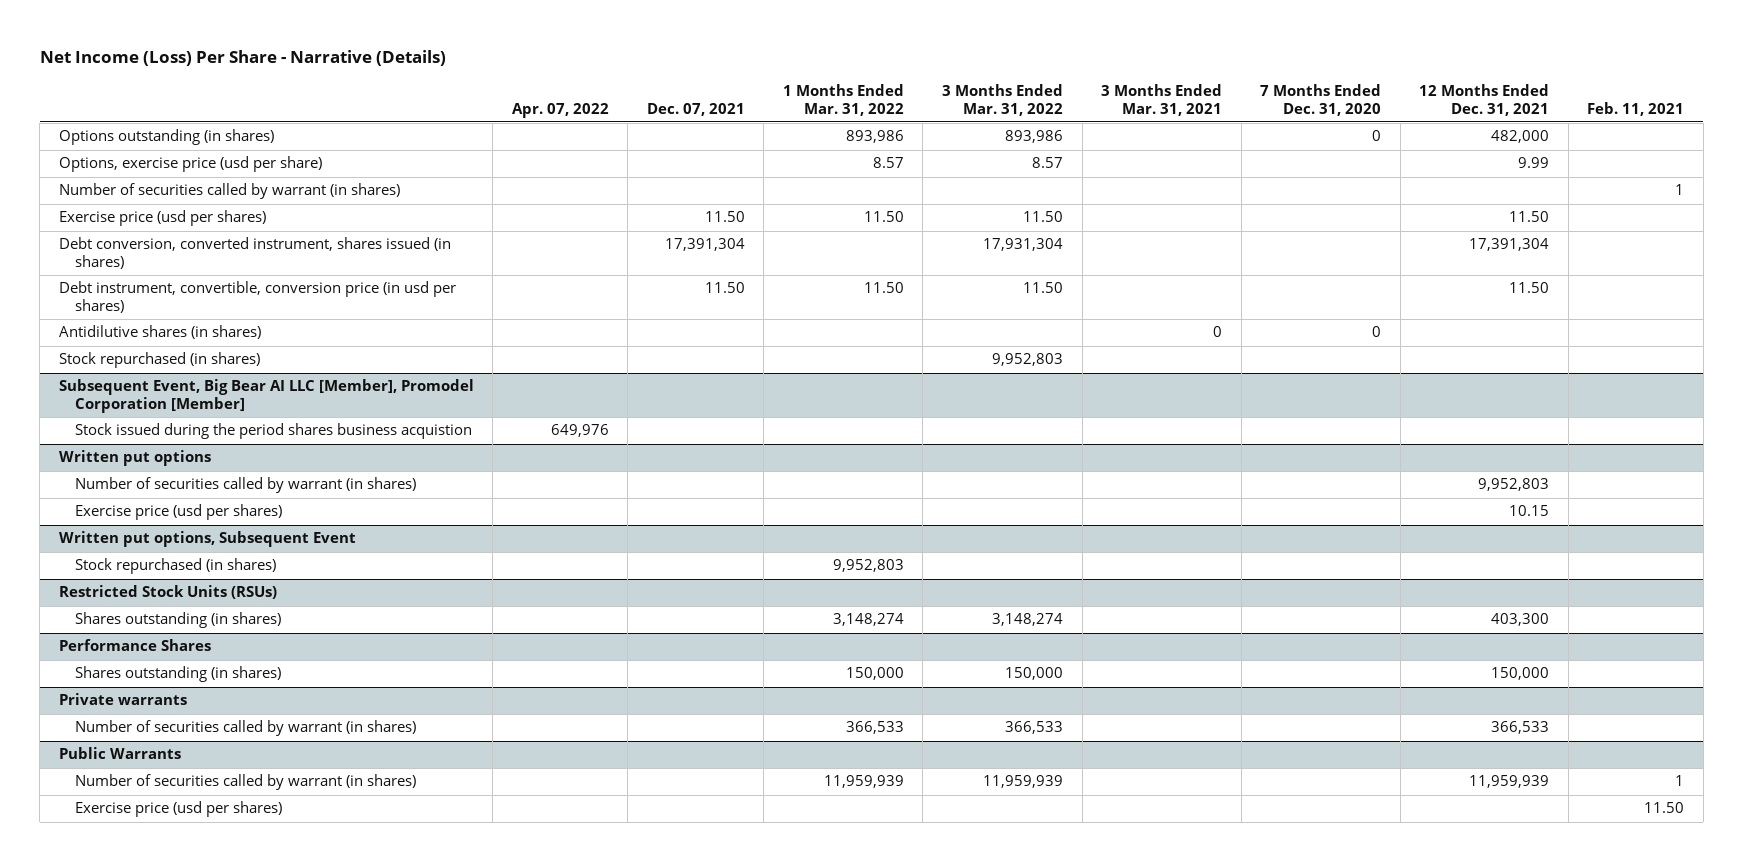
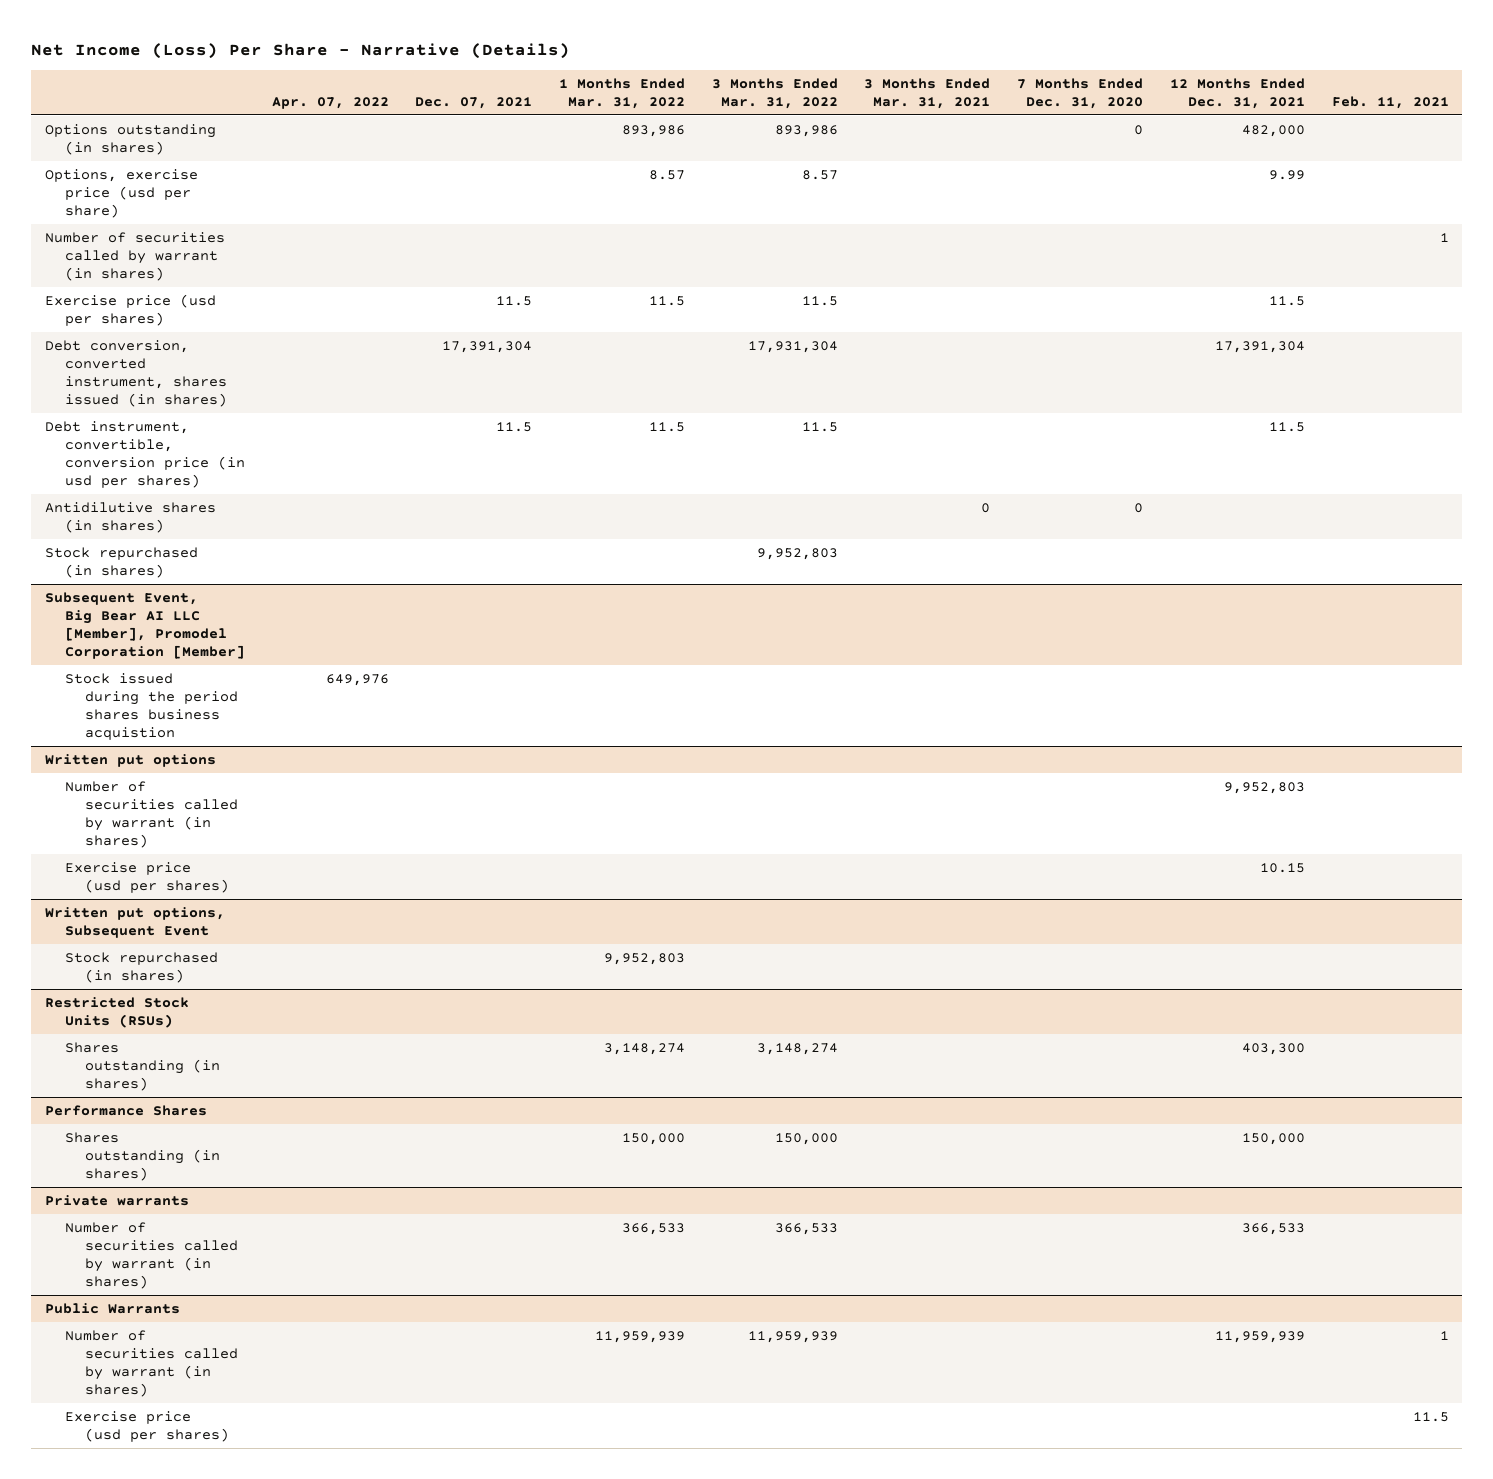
[704,211,745,223] 11.50 -> [496,295,533,306] 11.5
[863,211,904,223] 11.50 -> [648,295,685,306] 11.5
[1022,211,1063,223] 11.50 -> [801,295,838,306] 11.5
[1509,211,1550,223] 11.50 -> [1268,295,1305,306] 11.5
[704,282,745,294] 11.50 -> [496,421,533,432] 11.5
[863,282,904,294] 11.50 -> [648,421,685,432] 11.5
[1022,282,1063,294] 11.50 -> [801,421,838,432] 11.5
[1509,282,1550,294] 11.50 -> [1268,421,1305,432] 11.5
[1644,802,1685,814] 11.50 -> [1412,1411,1449,1422] 11.5

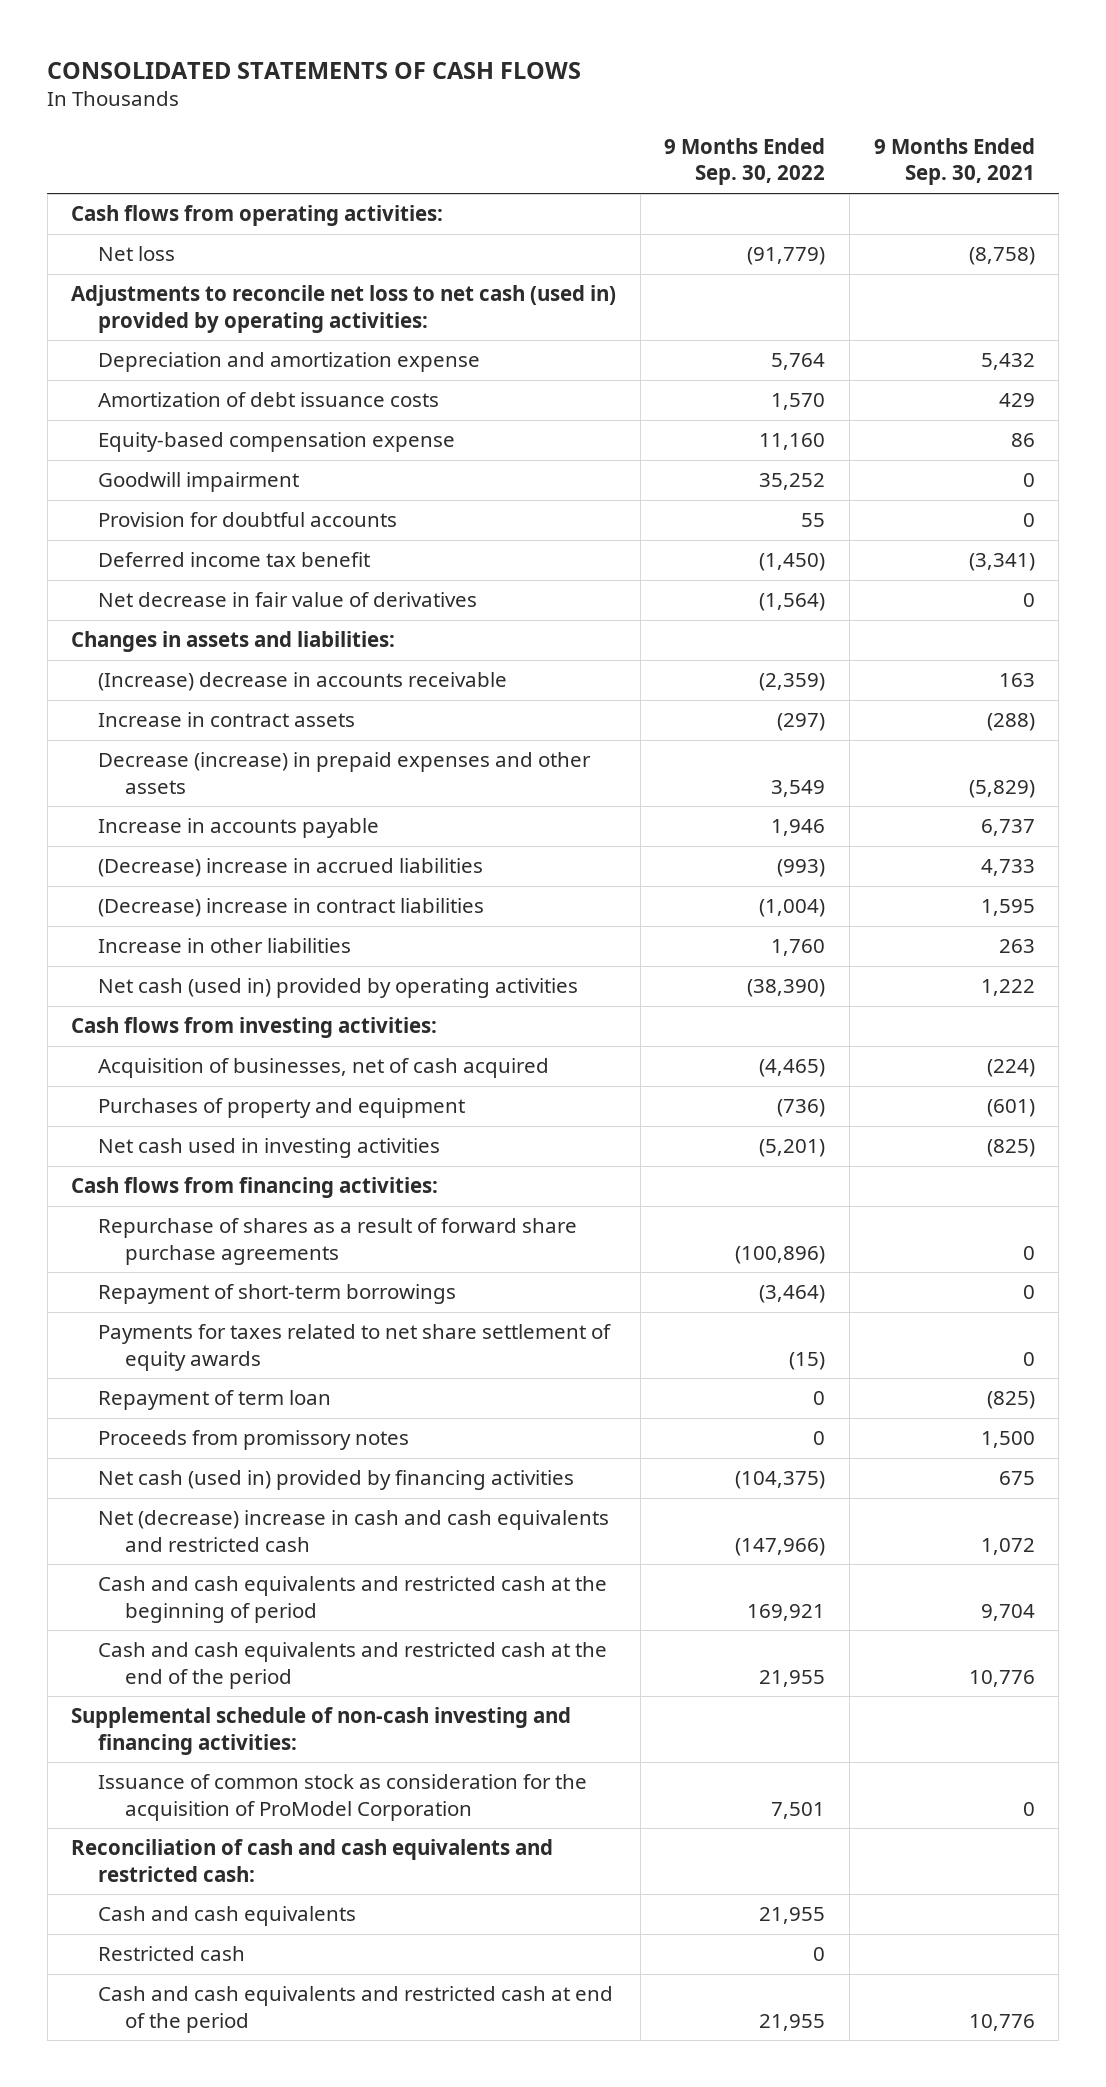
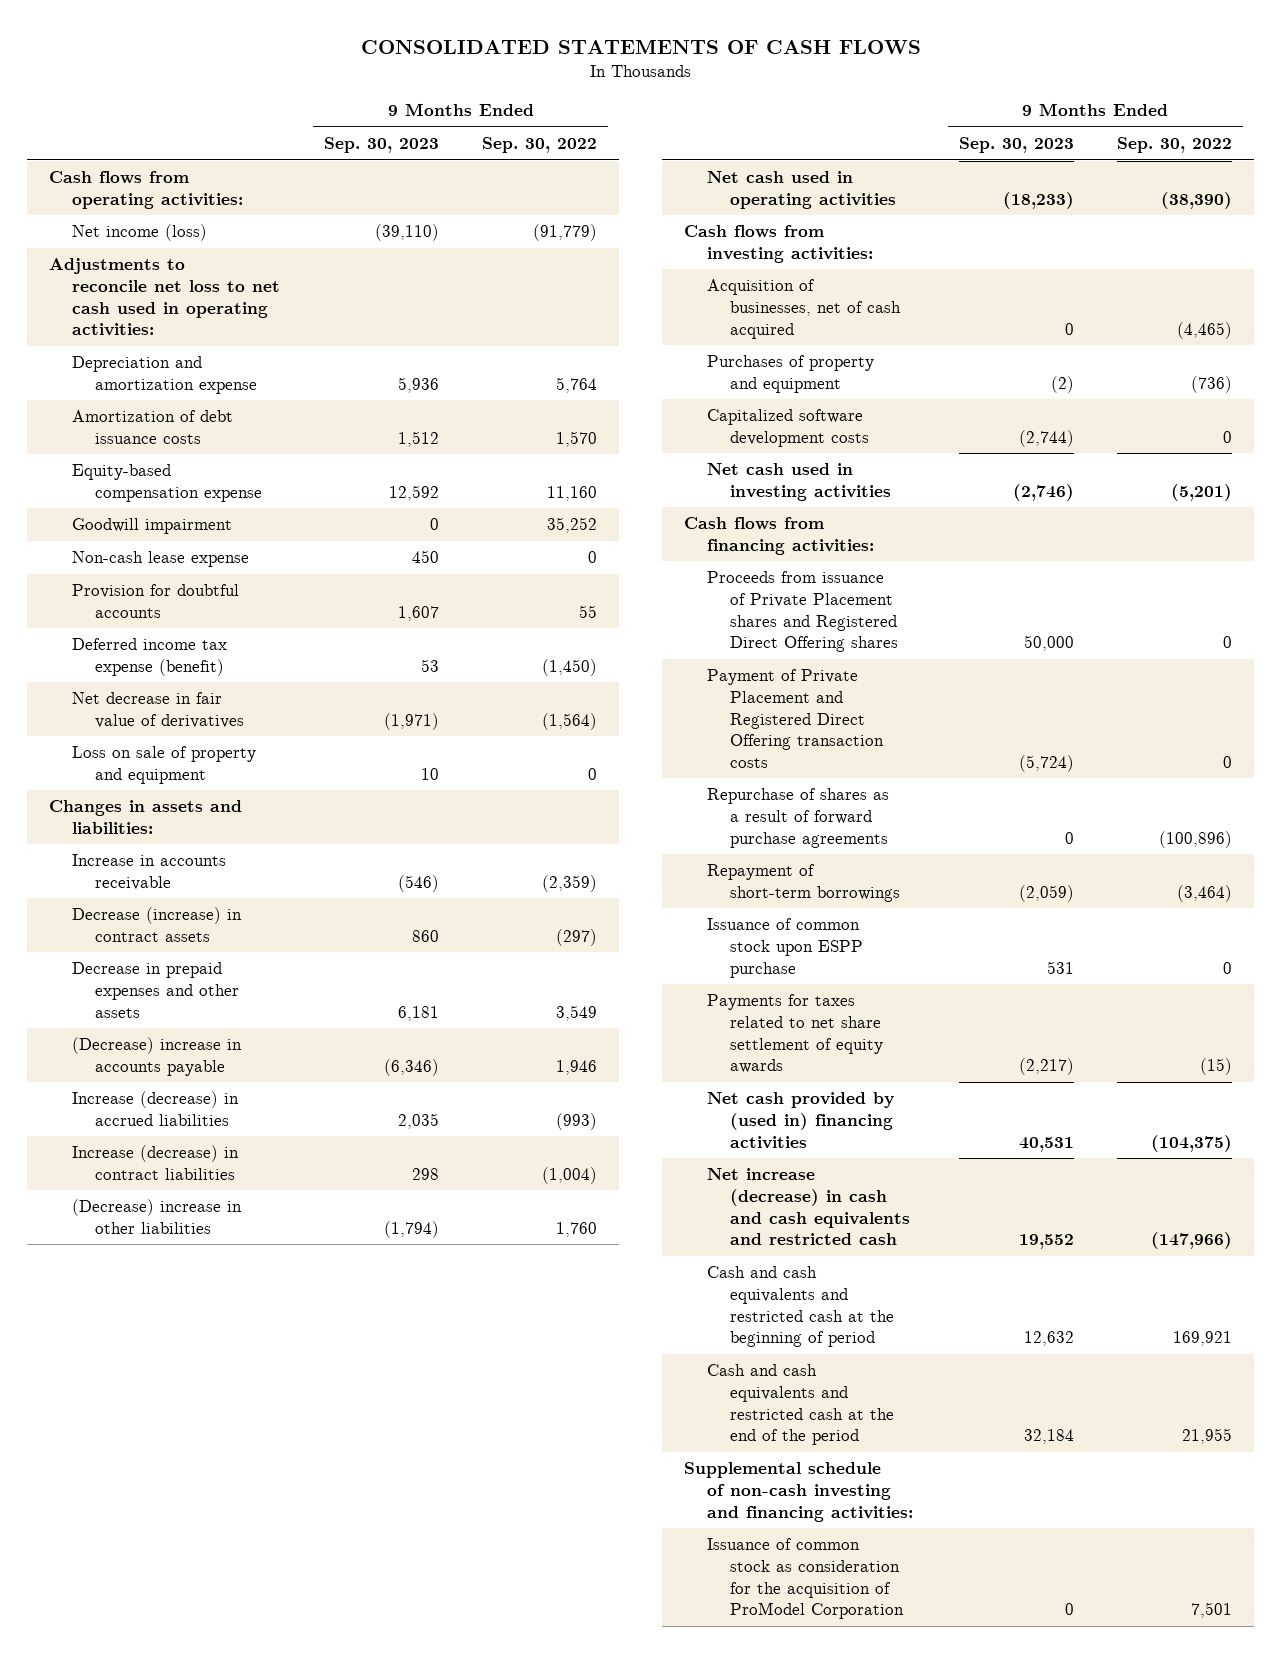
[873,138,1035,186] 9 Months Ended Sep. 30, 2021 -> none
none -> [323,137,439,154] Sep. 30, 2023
[98,246,176,262] Net loss -> [72,224,208,242] Net income (loss)
[71,285,617,333] Adjustments to reconcile net loss to net cash (used in) provided by operating activities: -> [49,258,281,337] Adjustments to reconcile net loss to net cash used in operating activities:
none -> [72,551,250,568] Non-cash lease expense
[98,552,371,568] Deferred income tax benefit -> [72,638,228,676] Deferred income tax expense (benefit)
none -> [72,746,257,784] Loss on sale of property and equipment
[98,672,508,692] (Increase) decrease in accounts receivable -> [72,854,227,890] Increase in accounts receivable
[98,712,356,728] Increase in contract assets -> [72,907,243,942] Decrease (increase) in contract assets
[98,752,592,794] Decrease (increase) in prepaid expenses and other assets -> [72,962,239,1018] Decrease in prepaid expenses and other assets
[98,818,380,839] Increase in accounts payable -> [72,1037,243,1076] (Decrease) increase in accounts payable
[98,858,484,878] (Decrease) increase in accrued liabilities -> [72,1091,240,1126] Increase (decrease) in accrued liabilities
[98,898,485,918] (Decrease) increase in contract liabilities -> [72,1145,240,1180] Increase (decrease) in contract liabilities
[98,938,352,954] Increase in other liabilities -> [72,1199,243,1234] (Decrease) increase in other liabilities
[98,978,579,999] Net cash (used in) provided by operating activities -> [706,171,896,209] Net cash used in operating activities
none -> [706,409,869,447] Capitalized software development costs
none -> [706,571,898,653] Proceeds from issuance of Private Placement shares and Registered Direct Offering shares
none -> [706,669,884,768] Payment of Private Placement and Registered Direct Offering transaction costs
[98,1218,578,1265] Repurchase of shares as a result of forward share purchase agreements -> [706,788,889,848] Repurchase of shares as a result of forward purchase agreements
none -> [706,918,863,978] Issuance of common stock upon ESPP purchase
[98,1390,332,1411] Repayment of term loan -> none
[98,1430,410,1451] Proceeds from promissory notes -> none
[98,1470,575,1491] Net cash (used in) provided by financing activities -> [706,1092,894,1149] Net cash provided by (used in) financing activities
[98,1510,610,1552] Net (decrease) increase in cash and cash equivalents and restricted cash -> [706,1168,910,1246] Net increase (decrease) in cash and cash equivalents and restricted cash
[71,1839,554,1882] Reconciliation of cash and cash equivalents and restricted cash: -> none
[98,1906,357,1927] Cash and cash equivalents -> none
[98,1946,246,1962] Restricted cash -> none
[98,1986,614,2033] Cash and cash equivalents and restricted cash at end of the period -> none

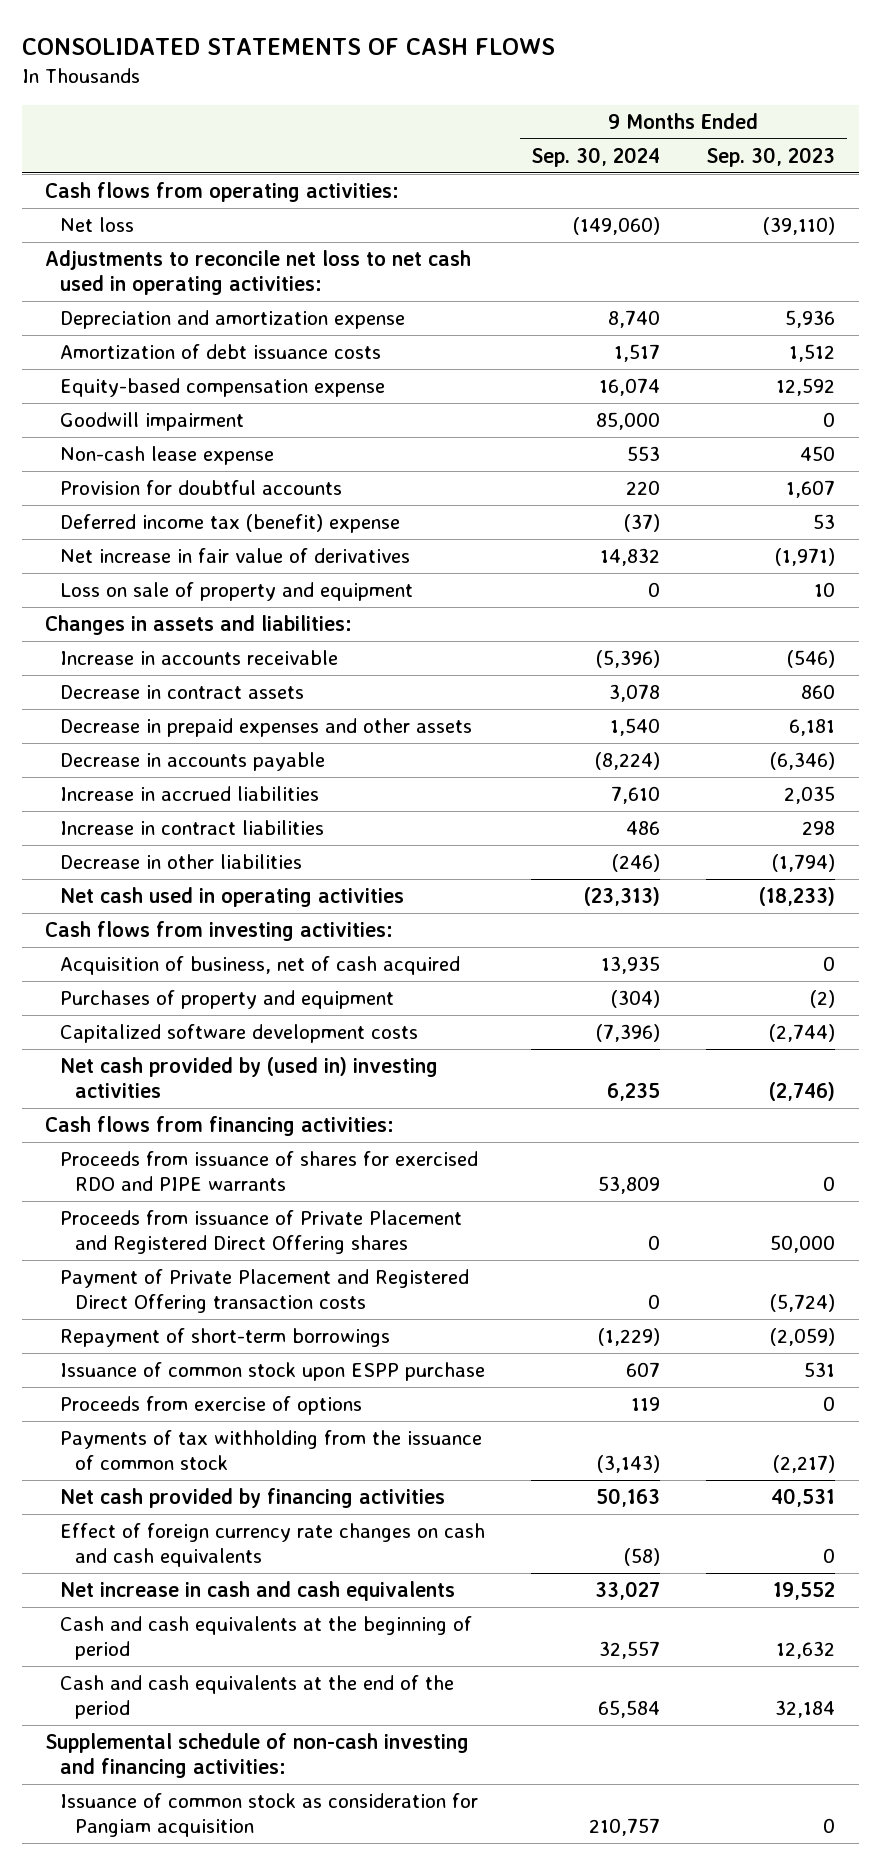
[482,137,598,154] Sep. 30, 2022 -> none
none -> [531,146,661,167] Sep. 30, 2024
[72,224,208,242] Net income (loss) -> [60,217,135,233] Net loss
[72,638,228,676] Deferred income tax expense (benefit) -> [60,514,401,534] Deferred income tax (benefit) expense
[72,692,244,728] Net decrease in fair value of derivatives -> [60,548,411,564] Net increase in fair value of derivatives
[72,907,243,942] Decrease (increase) in contract assets -> [60,685,305,700] Decrease in contract assets
[72,1037,243,1076] (Decrease) increase in accounts payable -> [60,752,326,772] Decrease in accounts payable
[72,1091,240,1126] Increase (decrease) in accrued liabilities -> [60,786,320,802] Increase in accrued liabilities
[72,1145,240,1180] Increase (decrease) in contract liabilities -> [60,820,325,836] Increase in contract liabilities
[72,1199,243,1234] (Decrease) increase in other liabilities -> [60,854,303,870] Decrease in other liabilities
[706,279,901,339] Acquisition of businesses, net of cash acquired -> [60,956,461,976] Acquisition of business, net of cash acquired
[706,463,891,501] Net cash used in investing activities -> [60,1057,439,1099] Net cash provided by (used in) investing activities
none -> [60,1151,479,1192] Proceeds from issuance of shares for exercised RDO and PIPE warrants
[706,571,898,653] Proceeds from issuance of Private Placement shares and Registered Direct Offering shares -> [60,1210,463,1255] Proceeds from issuance of Private Placement and Registered Direct Offering shares
[706,788,889,848] Repurchase of shares as a result of forward purchase agreements -> none
none -> [60,1396,363,1416] Proceeds from exercise of options
[706,994,883,1074] Payments for taxes related to net share settlement of equity awards -> [60,1430,483,1471] Payments of tax withholding from the issuance of common stock
[706,1092,894,1149] Net cash provided by (used in) financing activities -> [60,1488,446,1509] Net cash provided by financing activities
none -> [60,1523,486,1568] Effect of foreign currency rate changes on cash and cash equivalents
[706,1168,910,1246] Net increase (decrease) in cash and cash equivalents and restricted cash -> [60,1581,456,1602] Net increase in cash and cash equivalents
[706,1266,894,1348] Cash and cash equivalents and restricted cash at the beginning of period -> [60,1616,473,1661] Cash and cash equivalents at the beginning of period
[706,1364,894,1446] Cash and cash equivalents and restricted cash at the end of the period -> [60,1675,455,1720] Cash and cash equivalents at the end of the period
[706,1538,904,1620] Issuance of common stock as consideration for the acquisition of ProModel Corporation -> [60,1793,479,1838] Issuance of common stock as consideration for Pangiam acquisition

